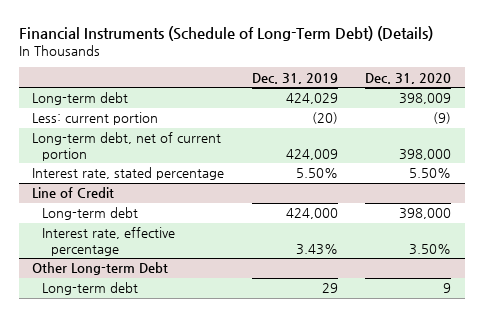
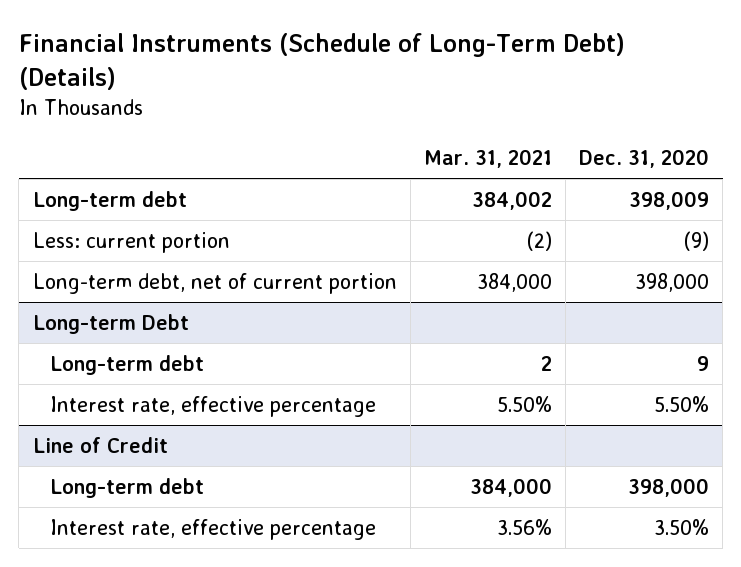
[251,72,338,84] Dec. 31, 2019 -> none
none -> [423,148,552,168] Mar. 31, 2021
none -> [32,313,189,334] Long-term Debt
none -> [50,354,205,375] Long-term debt
[32,167,225,181] Interest rate, stated percentage -> [50,395,377,417] Interest rate, effective percentage
[32,262,169,276] Other Long-term Debt -> none
[41,282,138,296] Long-term debt -> none

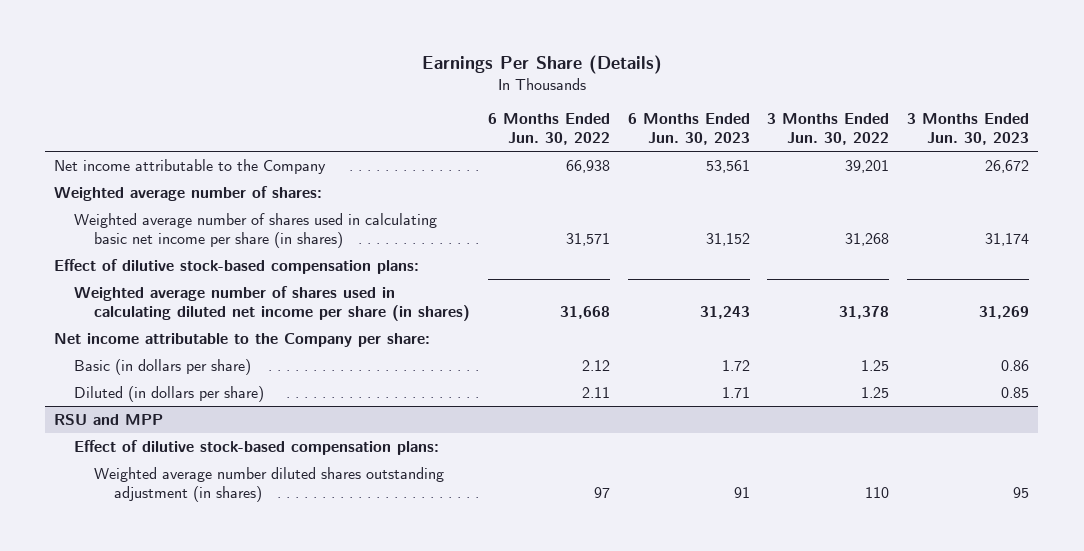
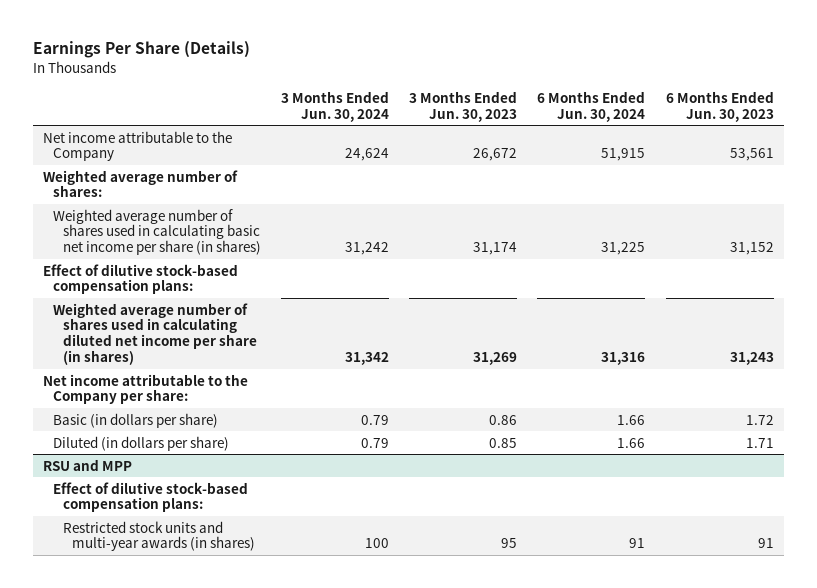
[487,112,610,146] 6 Months Ended Jun. 30, 2022 -> none
[767,112,890,146] 3 Months Ended Jun. 30, 2022 -> none
none -> [280,90,389,122] 3 Months Ended Jun. 30, 2024
none -> [537,90,646,122] 6 Months Ended Jun. 30, 2024
[93,466,444,503] Weighted average number diluted shares outstanding adjustment (in shares) -> [62,520,256,552] Restricted stock units and multi-year awards (in shares)

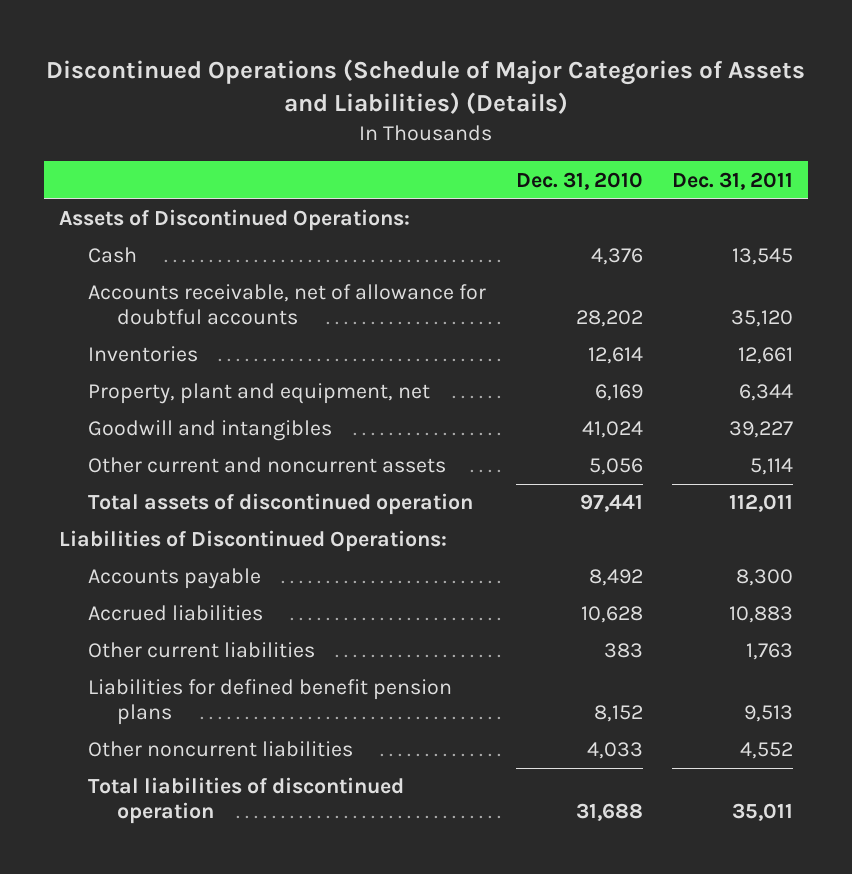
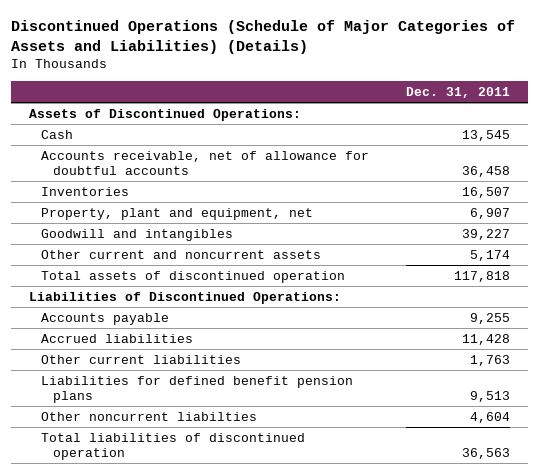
[515,171,643,190] Dec. 31, 2010 -> none
[731,310,794,328] 35,120 -> [461,165,510,177] 36,458
[738,347,794,365] 12,661 -> [461,186,510,198] 16,507
[739,384,794,402] 6,344 -> [469,207,510,219] 6,907
[750,458,794,476] 5,114 -> [469,249,510,261] 5,174
[729,494,794,513] 112,011 -> [453,270,510,282] 117,818
[736,569,794,587] 8,300 -> [469,312,510,324] 9,255
[729,606,794,624] 10,883 -> [461,333,510,345] 11,428
[88,741,354,758] Other noncurrent liabilities -> [41,411,258,421] Other noncurrent liabilties
[740,742,794,760] 4,552 -> [469,411,510,423] 4,604
[732,803,794,822] 35,011 -> [461,447,510,459] 36,563

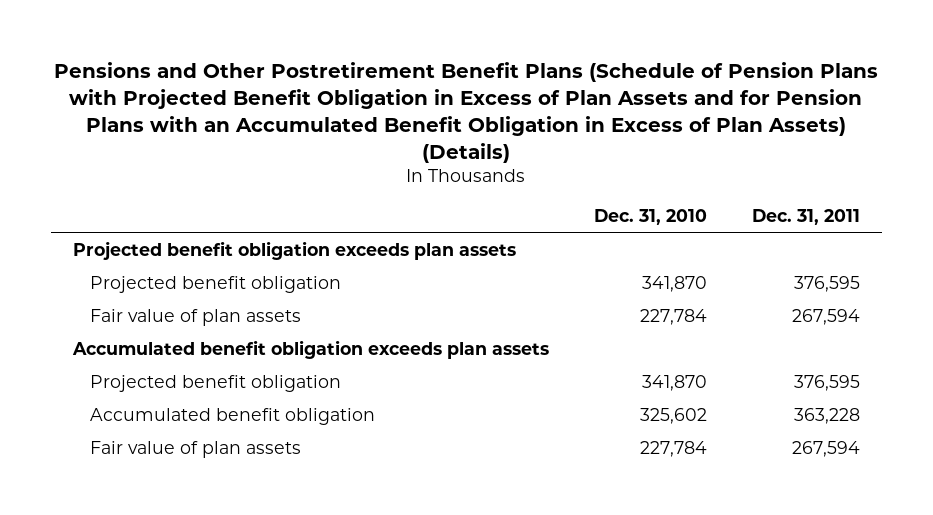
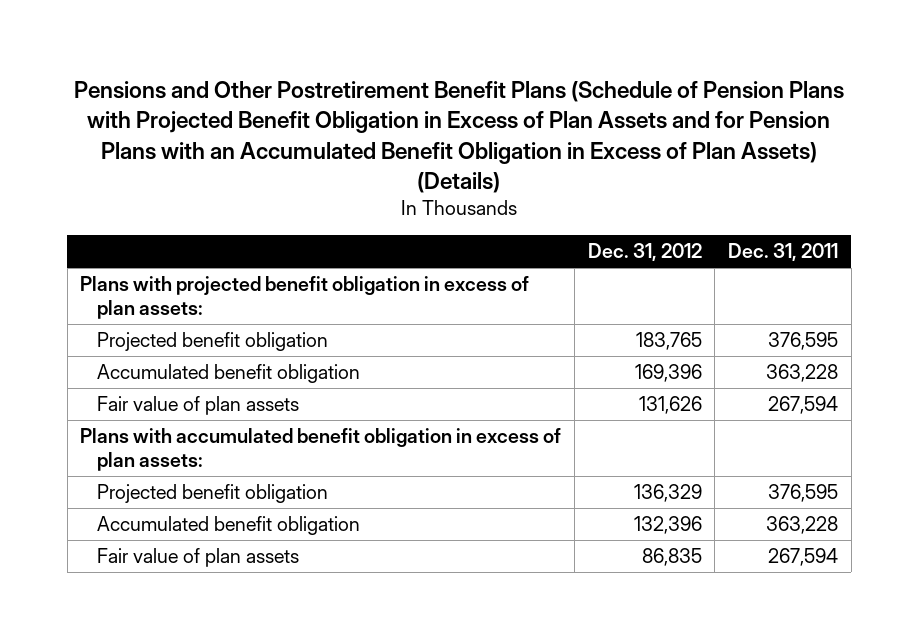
[593,209,707,226] Dec. 31, 2010 -> none
none -> [587,243,702,262] Dec. 31, 2012
[73,240,517,260] Projected benefit obligation exceeds plan assets -> [80,276,530,319] Plans with projected benefit obligation in excess of plan assets:
none -> [97,364,361,384] Accumulated benefit obligation
[72,339,550,359] Accumulated benefit obligation exceeds plan assets -> [80,428,562,471] Plans with accumulated benefit obligation in excess of plan assets:

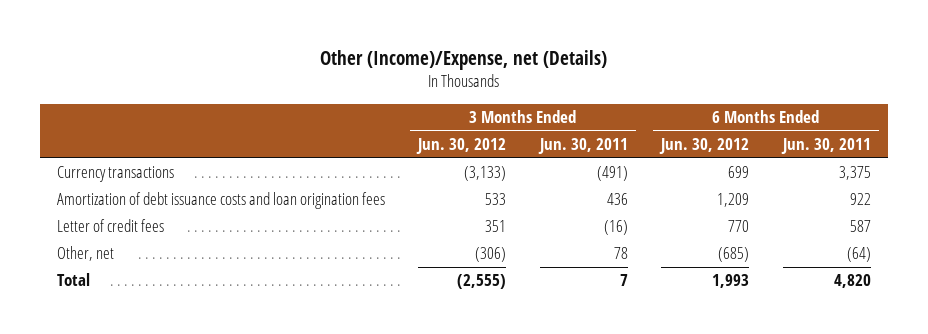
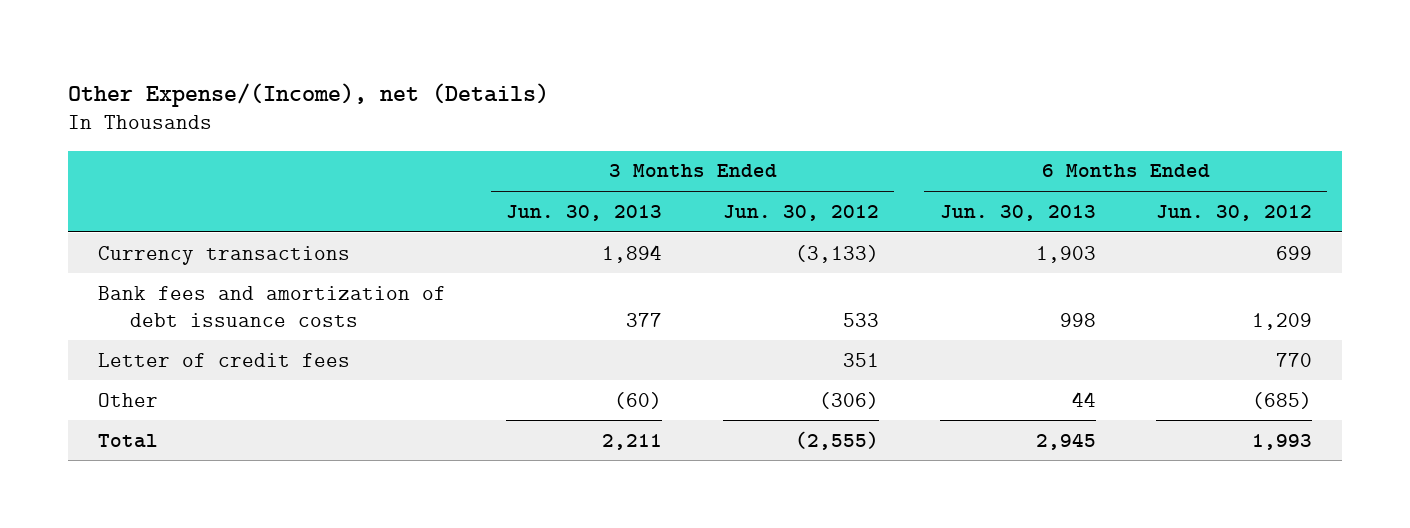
[319,50,607,71] Other (Income)/Expense, net (Details) -> [67,82,549,107] Other Expense/(Income), net (Details)
[537,138,628,155] Jun. 30, 2011 -> none
[780,138,871,155] Jun. 30, 2011 -> none
none -> [506,204,663,221] Jun. 30, 2013
none -> [939,204,1096,221] Jun. 30, 2013
[56,192,385,210] Amortization of debt issuance costs and loan origination fees -> [97,285,446,327] Bank fees and amortization of debt issuance costs
[56,246,114,262] Other, net -> [97,392,158,407] Other

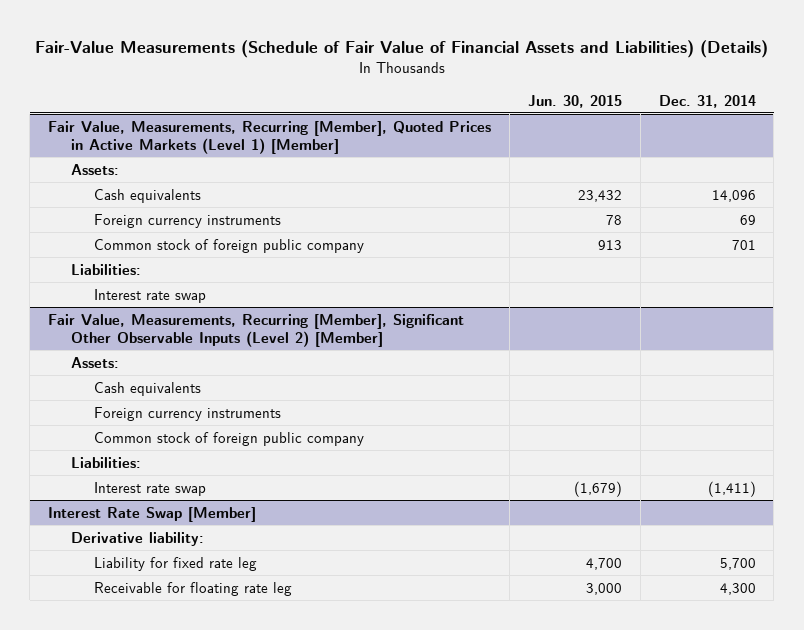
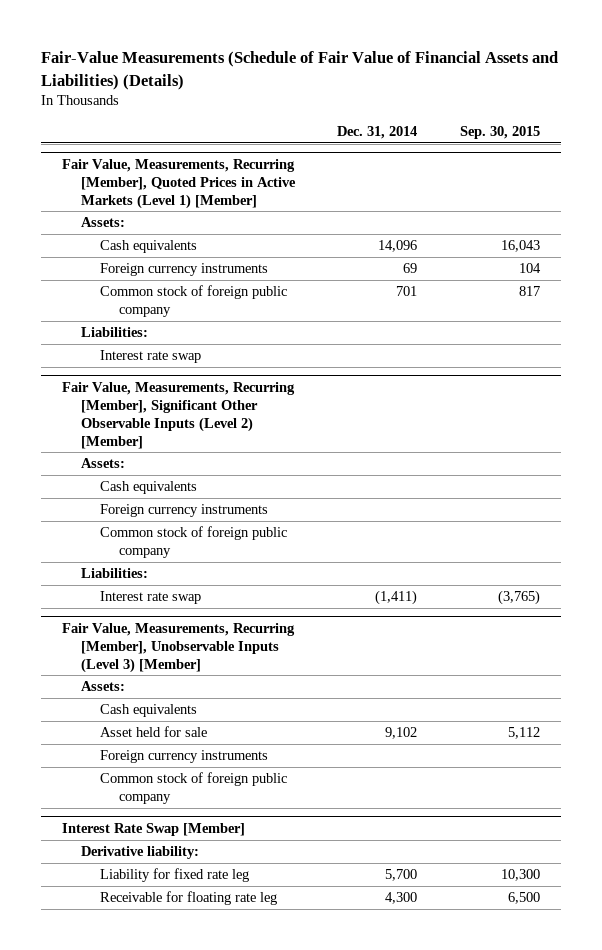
[527,94,622,108] Jun. 30, 2015 -> none
none -> [459,126,540,140] Sep. 30, 2015
none -> [62,623,296,673] Fair Value, Measurements, Recurring [Member], Unobservable Inputs (Level 3) [Member]
none -> [81,681,126,692] Assets:
none -> [99,704,197,718] Cash equivalents
none -> [99,726,207,738] Asset held for sale
none -> [99,750,268,764] Foreign currency instruments
none -> [99,772,287,804] Common stock of foreign public company

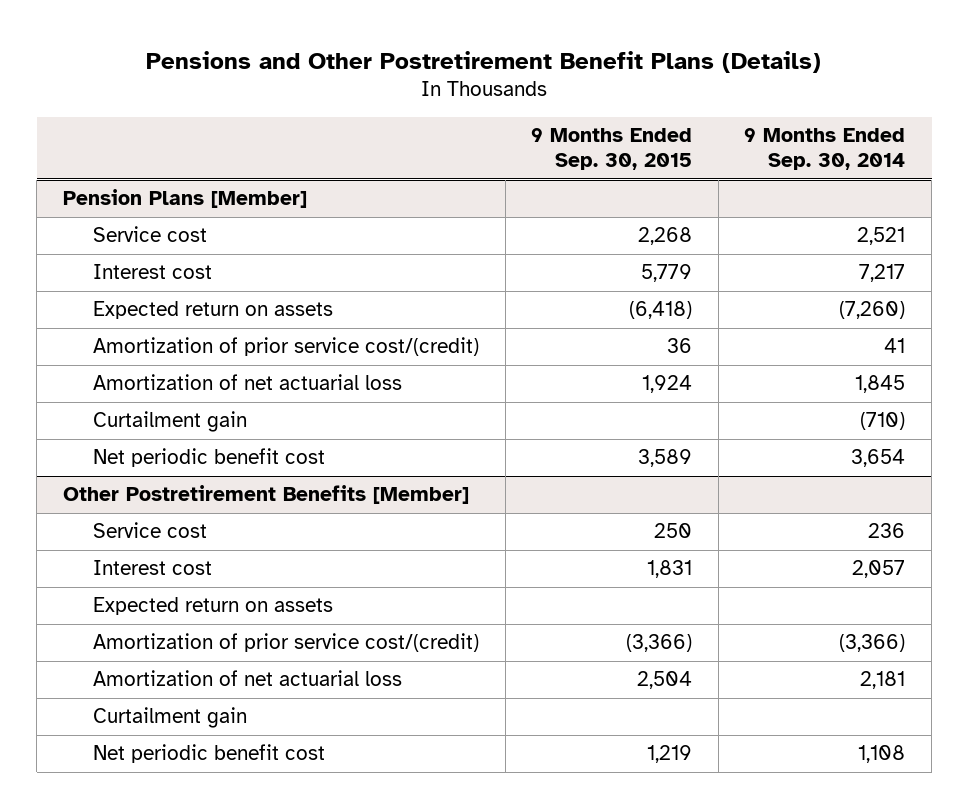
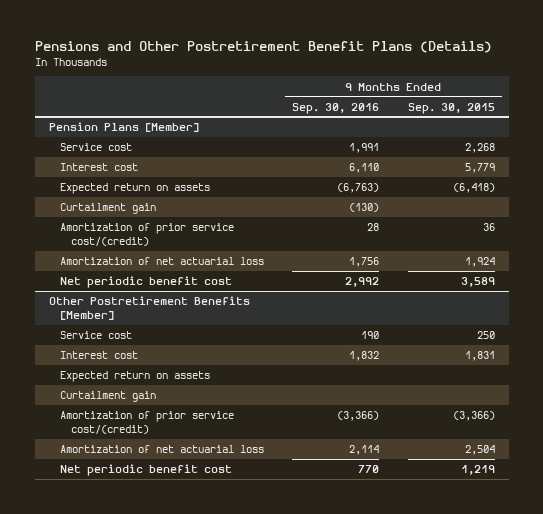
[744,128,906,171] 9 Months Ended Sep. 30, 2014 -> none
none -> [292,102,380,114] Sep. 30, 2016
[93,411,248,433] Curtailment gain -> [59,203,156,215] Curtailment gain
[93,707,248,729] Curtailment gain -> [59,391,156,403] Curtailment gain

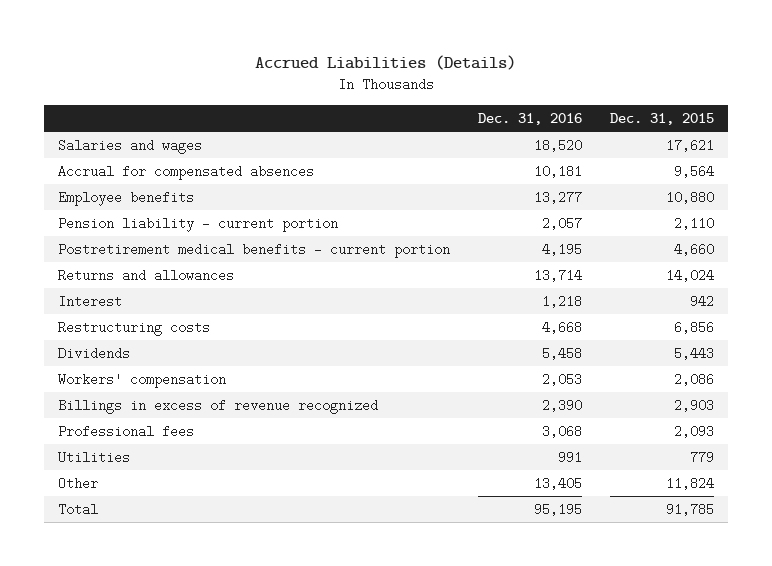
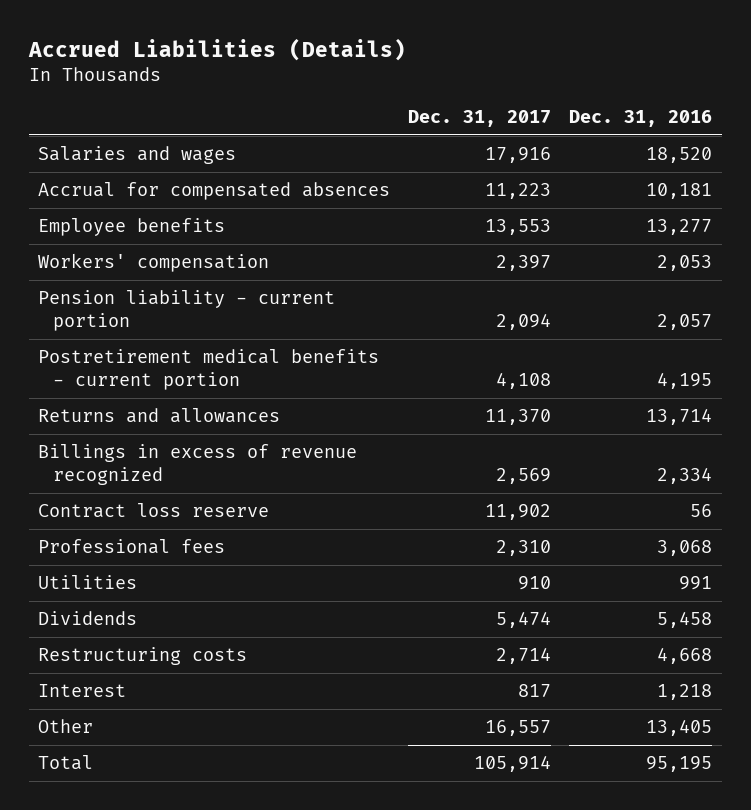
[610,112,715,125] Dec. 31, 2015 -> none
none -> [408,110,552,128] Dec. 31, 2017
[58,372,227,388] Workers' compensation -> [38,253,270,273] Workers' compensation
[542,398,583,412] 2,390 -> [657,468,713,485] 2,334
none -> [38,503,270,519] Contract loss reserve
[58,346,131,360] Dividends -> [38,611,138,626] Dividends
[58,320,211,336] Restructuring costs -> [38,647,248,666] Restructuring costs
[58,294,123,308] Interest -> [38,684,127,698] Interest

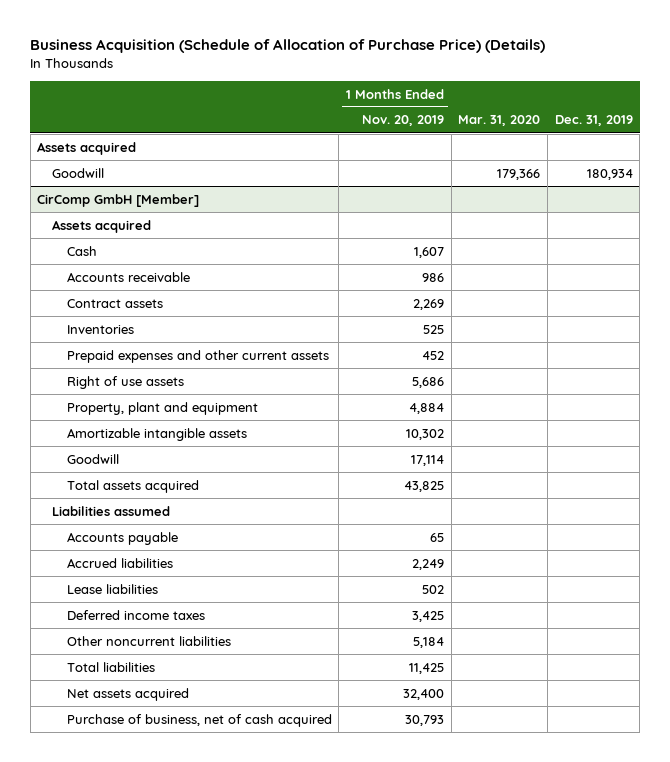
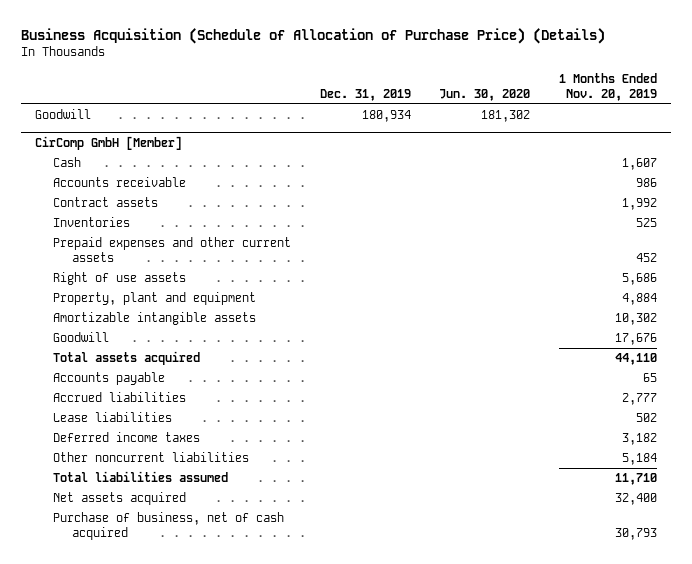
[458,115,541,127] Mar. 31, 2020 -> none
none -> [439,89,531,102] Jun. 30, 2020
[37,141,137,155] Assets acquired -> none
[51,219,151,233] Assets acquired -> none
[412,298,444,310] 2,269 -> [621,198,657,211] 1,992
[51,505,170,516] Liabilities assumed -> none
[410,454,444,466] 17,114 -> [614,333,657,346] 17,676
[403,480,444,492] 43,825 -> [614,353,657,366] 44,110
[411,558,444,570] 2,249 -> [621,393,657,406] 2,777
[411,610,444,622] 3,425 -> [621,433,657,446] 3,182
[66,661,155,672] Total liabilities -> [53,471,229,483] Total liabilities assumed
[408,662,444,674] 11,425 -> [614,473,657,486] 11,710

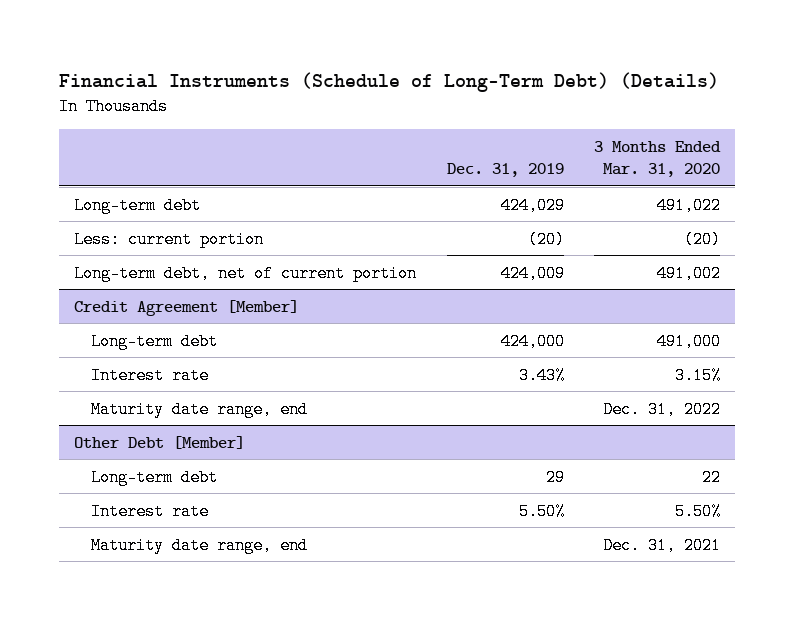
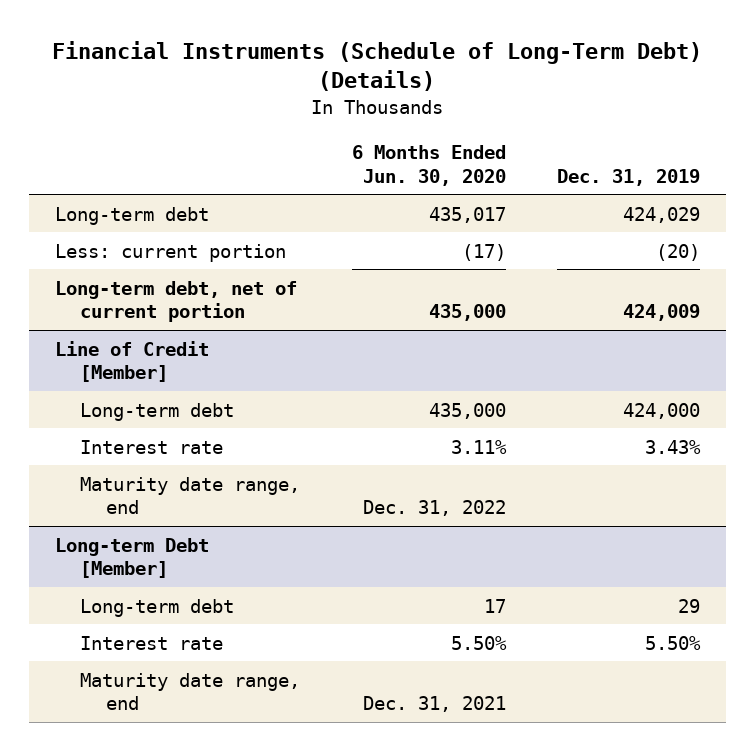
[594,140,722,178] 3 Months Ended Mar. 31, 2020 -> none
none -> [351,144,506,186] 6 Months Ended Jun. 30, 2020
[73,299,299,316] Credit Agreement [Member] -> [54,340,209,383] Line of Credit [Member]
[73,435,245,449] Other Debt [Member] -> [54,537,209,579] Long-term Debt [Member]

